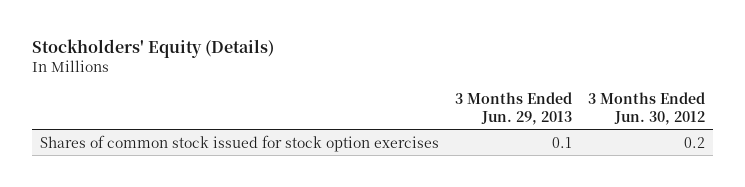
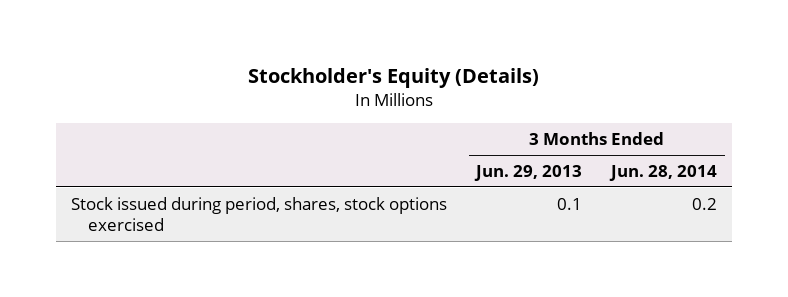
[31,39,274,59] Stockholders' Equity (Details) -> [248,67,540,88] Stockholder's Equity (Details)
[588,91,706,125] 3 Months Ended Jun. 30, 2012 -> none
none -> [609,165,718,182] Jun. 28, 2014
[39,134,439,152] Shares of common stock issued for stock option exercises -> [70,197,447,232] Stock issued during period, shares, stock options exercised

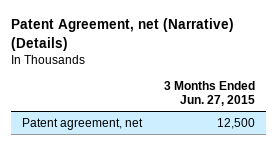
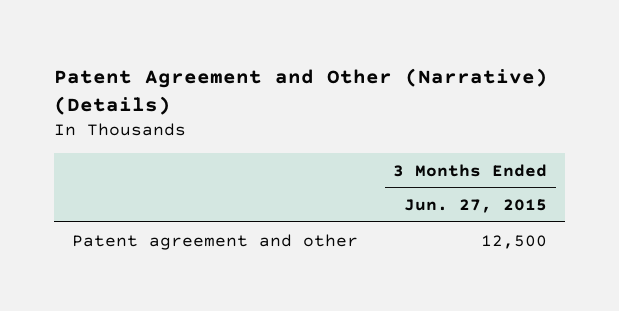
[10,18,234,51] Patent Agreement, net (Narrative) (Details) -> [54,67,549,115] Patent Agreement and Other (Narrative) (Details)
[22,117,144,130] Patent agreement, net -> [72,233,359,250] Patent agreement and other

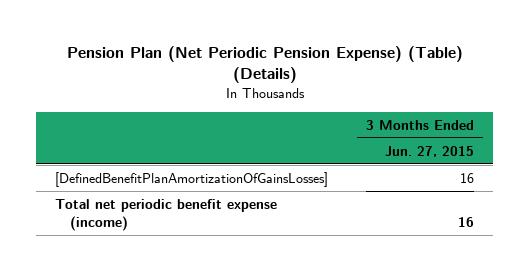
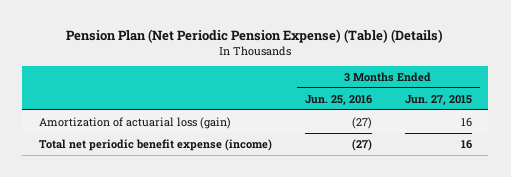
none -> [304,94,372,105] Jun. 25, 2016
[55,171,329,187] [DefinedBenefitPlanAmortizationOfGainsLosses] -> [38,116,231,129] Amortization of actuarial loss (gain)

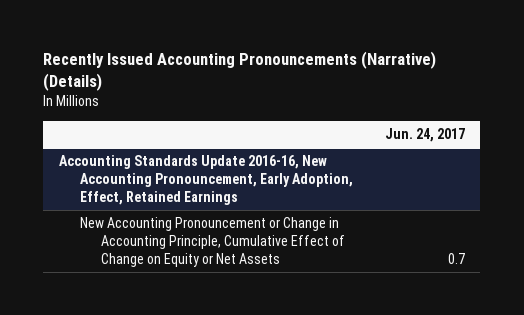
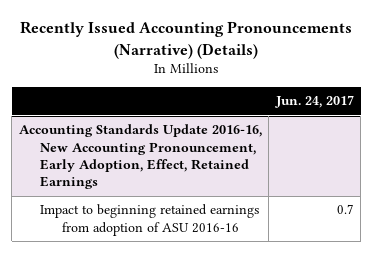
[80,217,346,267] New Accounting Pronouncement or Change in Accounting Principle, Cumulative Effect of Change on Equity or Net Assets -> [40,204,260,236] Impact to beginning retained earnings from adoption of ASU 2016-16

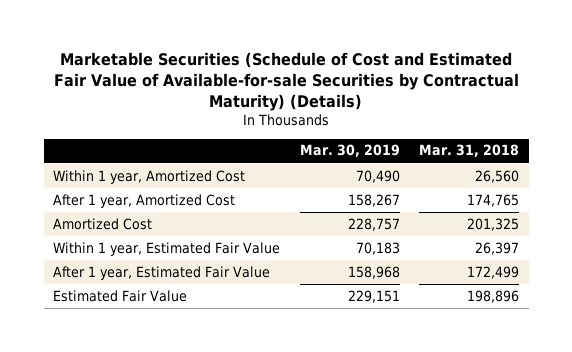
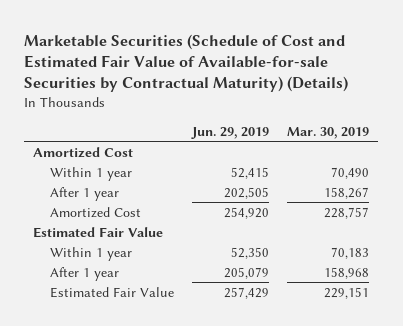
[418,144,519,158] Mar. 31, 2018 -> none
none -> [190,126,269,139] Jun. 29, 2019
none -> [33,146,134,158] Amortized Cost
[53,169,246,184] Within 1 year, Amortized Cost -> [49,166,132,181] Within 1 year
[53,193,236,208] After 1 year, Amortized Cost -> [49,186,119,201] After 1 year
none -> [33,226,164,238] Estimated Fair Value
[53,241,281,256] Within 1 year, Estimated Fair Value -> [49,246,132,261] Within 1 year
[53,265,271,280] After 1 year, Estimated Fair Value -> [49,266,119,281] After 1 year

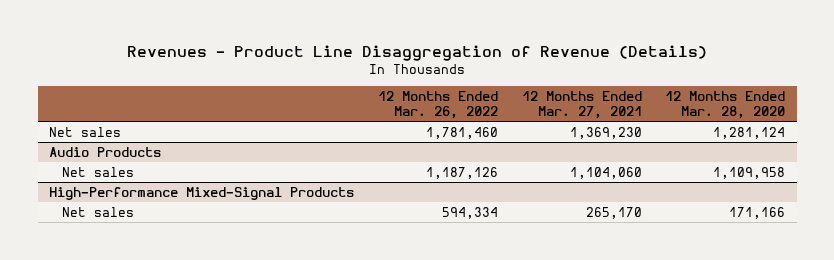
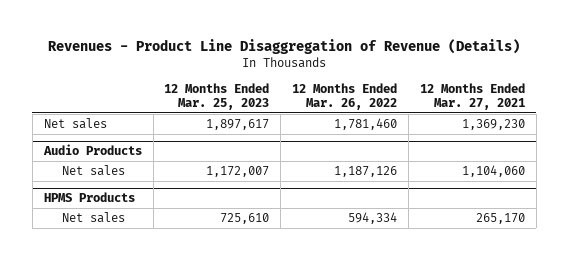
[665,90,786,120] 12 Months Ended Mar. 28, 2020 -> none
none -> [164,82,270,110] 12 Months Ended Mar. 25, 2023
[49,186,355,200] High-Performance Mixed-Signal Products -> [43,192,135,203] HPMS Products

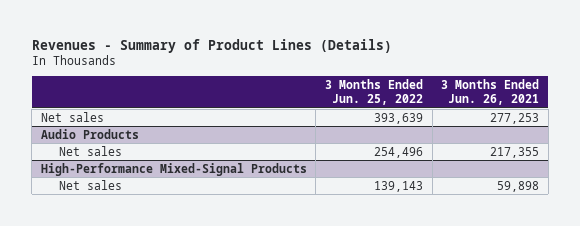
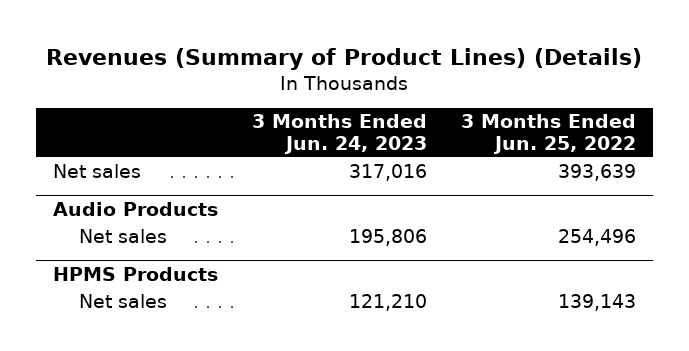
[31,38,392,53] Revenues - Summary of Product Lines (Details) -> [46,47,643,70] Revenues (Summary of Product Lines) (Details)
[441,78,540,106] 3 Months Ended Jun. 26, 2021 -> none
none -> [251,114,427,155] 3 Months Ended Jun. 24, 2023
[40,162,307,176] High-Performance Mixed-Signal Products -> [52,267,218,282] HPMS Products

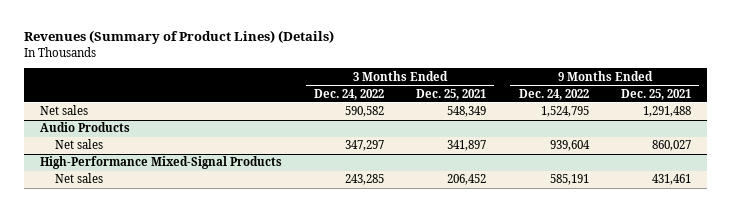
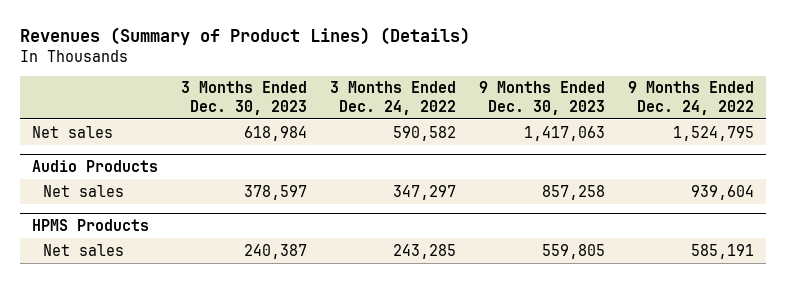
[416,88,487,100] Dec. 25, 2021 -> none
[620,88,691,100] Dec. 25, 2021 -> none
none -> [180,81,307,115] 3 Months Ended Dec. 30, 2023
none -> [479,81,606,115] 9 Months Ended Dec. 30, 2023
[39,156,282,170] High-Performance Mixed-Signal Products -> [31,218,149,231] HPMS Products

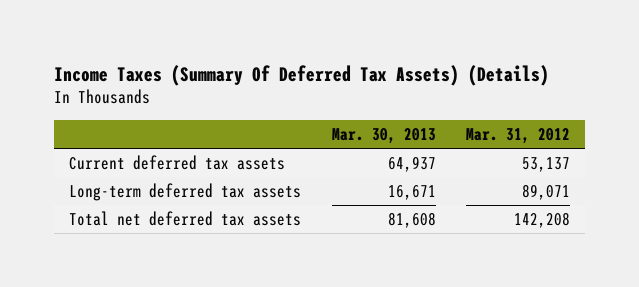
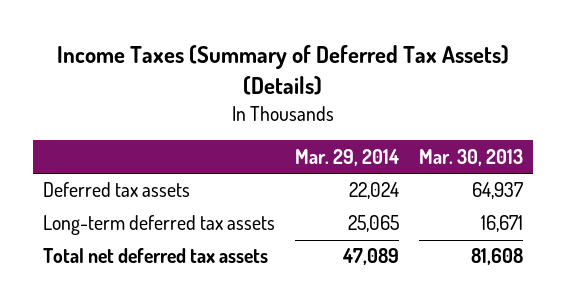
[54,64,550,86] Income Taxes (Summary Of Deferred Tax Assets) (Details) -> [56,45,509,96] Income Taxes (Summary of Deferred Tax Assets) (Details)
[465,127,570,144] Mar. 31, 2012 -> none
none -> [294,148,399,166] Mar. 29, 2014
[69,154,286,170] Current deferred tax assets -> [42,182,190,198] Deferred tax assets

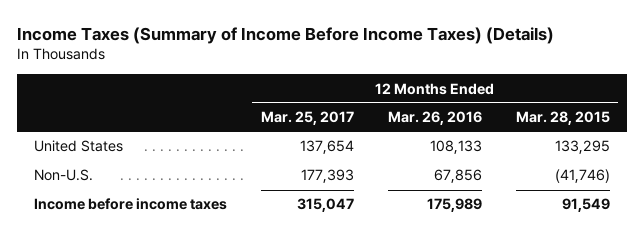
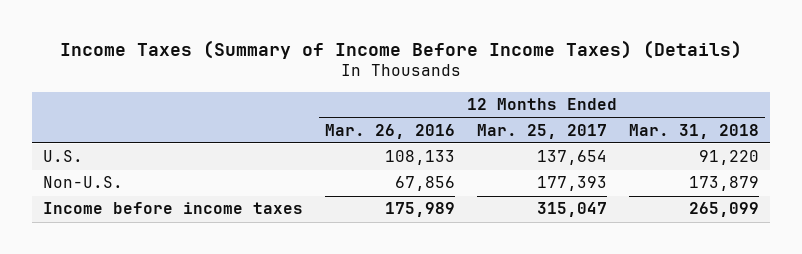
[515,111,610,126] Mar. 28, 2015 -> none
none -> [629,123,760,139] Mar. 31, 2018
[33,140,123,153] United States -> [42,150,83,163] U.S.

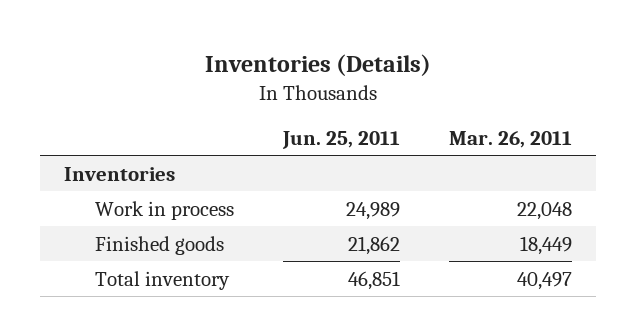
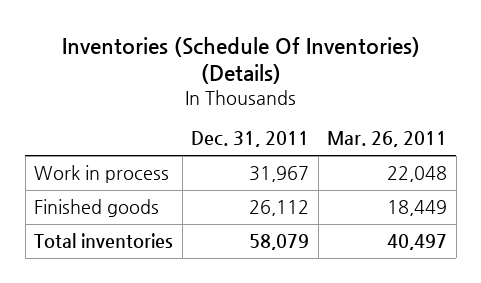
[204,53,431,76] Inventories (Details) -> [61,36,420,84] Inventories (Schedule Of Inventories) (Details)
[281,130,400,149] Jun. 25, 2011 -> none
none -> [191,131,310,148] Dec. 31, 2011
[64,166,176,181] Inventories -> none
[95,270,231,290] Total inventory -> [34,233,174,249] Total inventories

